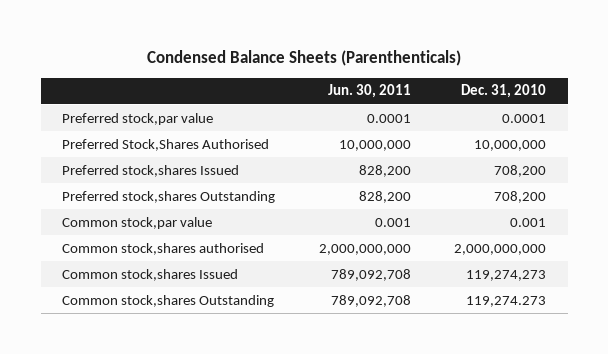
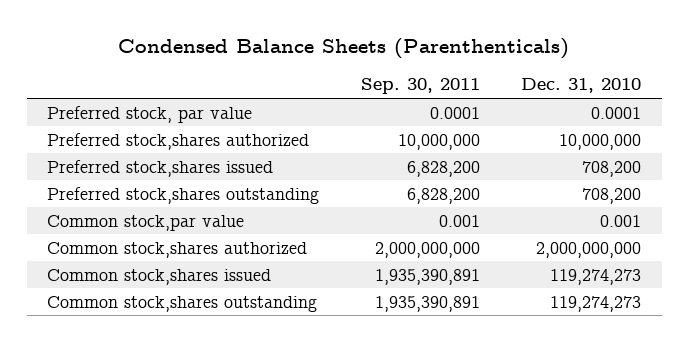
[327,84,411,99] Jun. 30, 2011 -> none
none -> [360,78,480,95] Sep. 30, 2011
[62,112,214,125] Preferred stock,par value -> [47,105,253,123] Preferred stock, par value
[62,138,270,151] Preferred Stock,Shares Authorised -> [47,132,310,150] Preferred stock,shares authorized
[62,164,240,177] Preferred stock,shares Issued -> [47,159,274,177] Preferred stock,shares issued
[62,190,276,203] Preferred stock,shares Outstanding -> [47,186,320,204] Preferred stock,shares outstanding
[62,242,265,255] Common stock,shares authorised -> [47,241,308,258] Common stock,shares authorized
[62,268,239,281] Common stock,shares Issued -> [47,268,272,285] Common stock,shares issued
[62,294,275,307] Common stock,shares Outstanding -> [47,295,318,312] Common stock,shares outstanding
[466,295,547,307] 119,274.273 -> [549,295,641,312] 119,274,273

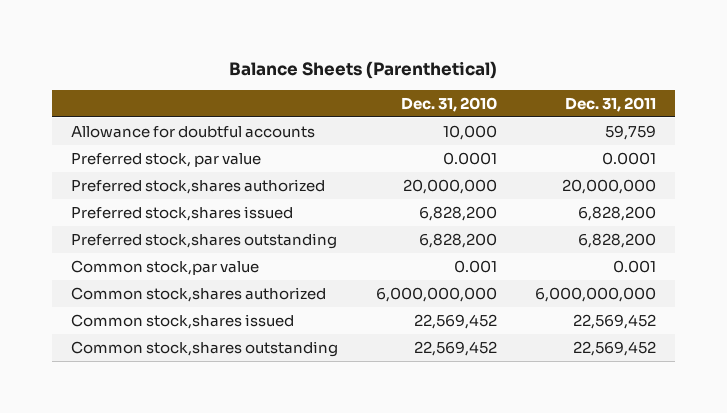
[118,38,570,60] Condensed Balance Sheets (Parenthenticals) -> [229,60,498,79] Balance Sheets (Parenthetical)
[360,78,480,95] Sep. 30, 2011 -> none
none -> [564,96,656,112] Dec. 31, 2011
none -> [70,126,315,139] Allowance for doubtful accounts
[558,133,641,150] 10,000,000 -> [402,179,497,195] 20,000,000
[581,160,641,177] 708,200 -> [418,206,497,222] 6,828,200
[581,187,641,204] 708,200 -> [418,233,497,249] 6,828,200
[535,241,641,258] 2,000,000,000 -> [375,287,497,303] 6,000,000,000
[549,268,641,285] 119,274,273 -> [413,314,497,330] 22,569,452
[549,295,641,312] 119,274,273 -> [413,341,497,357] 22,569,452

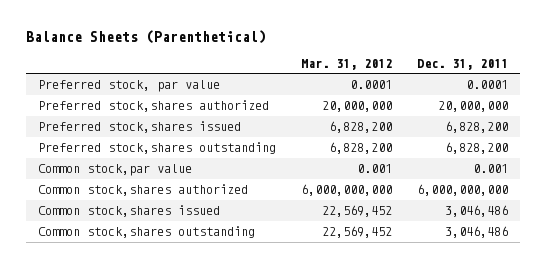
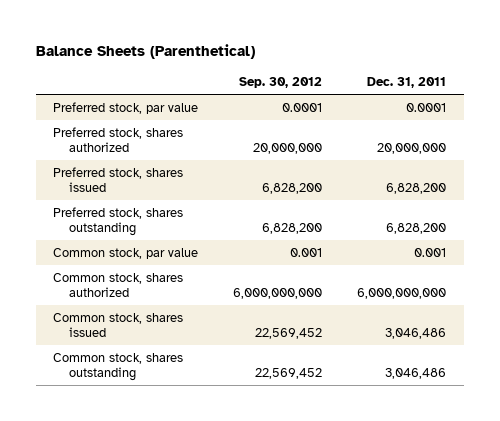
[300,58,392,70] Mar. 31, 2012 -> none
none -> [239,77,323,89] Sep. 30, 2012
[38,100,270,113] Preferred stock,shares authorized -> [53,126,184,153] Preferred stock, shares authorized
[38,121,242,134] Preferred stock,shares issued -> [53,166,184,193] Preferred stock, shares issued
[38,142,277,155] Preferred stock,shares outstanding -> [53,206,184,237] Preferred stock, shares outstanding
[38,164,193,177] Common stock,par value -> [53,247,199,259] Common stock, par value
[38,184,249,197] Common stock,shares authorized -> [53,272,184,298] Common stock, shares authorized
[38,205,221,218] Common stock,shares issued -> [53,312,184,338] Common stock, shares issued
[38,226,256,239] Common stock,shares outstanding -> [53,352,184,382] Common stock, shares outstanding

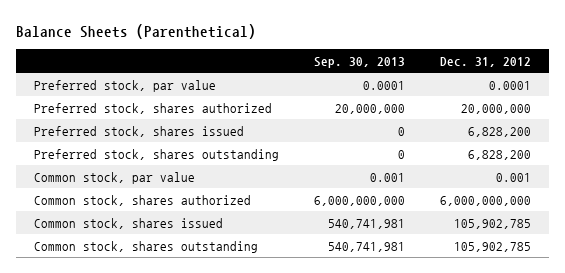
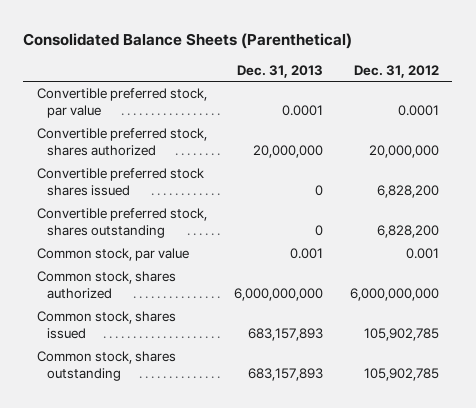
[15,23,256,39] Balance Sheets (Parenthetical) -> [23,32,353,49] Consolidated Balance Sheets (Parenthetical)
[313,56,405,68] Sep. 30, 2013 -> none
none -> [236,64,323,78] Dec. 31, 2013
[33,79,216,92] Preferred stock, par value -> [36,88,207,118] Convertible preferred stock, par value
[33,102,272,114] Preferred stock, shares authorized -> [36,128,207,156] Convertible preferred stock, shares authorized
[33,125,244,137] Preferred stock, shares issued -> [36,168,204,196] Convertible preferred stock shares issued
[33,148,279,161] Preferred stock, shares outstanding -> [36,208,207,238] Convertible preferred stock, shares outstanding

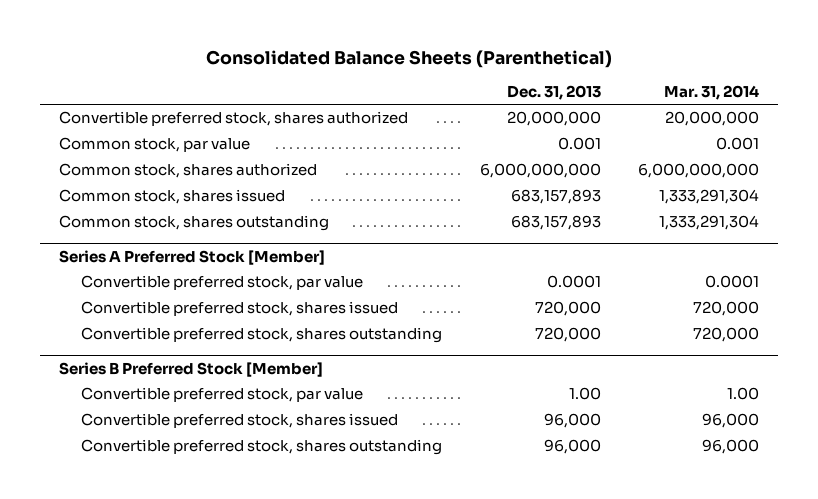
[353,64,439,78] Dec. 31, 2012 -> none
none -> [664,85,760,101] Mar. 31, 2014
[36,88,207,118] Convertible preferred stock, par value -> none
[36,168,204,196] Convertible preferred stock shares issued -> none
[36,208,207,238] Convertible preferred stock, shares outstanding -> none
none -> [58,250,325,266] Series A Preferred Stock [Member]
none -> [81,275,364,291] Convertible preferred stock, par value
none -> [81,301,399,317] Convertible preferred stock, shares issued
none -> [81,327,443,344] Convertible preferred stock, shares outstanding
none -> [58,362,323,378] Series B Preferred Stock [Member]
none -> [81,387,364,403] Convertible preferred stock, par value
none -> [81,413,399,429] Convertible preferred stock, shares issued
none -> [81,439,443,456] Convertible preferred stock, shares outstanding

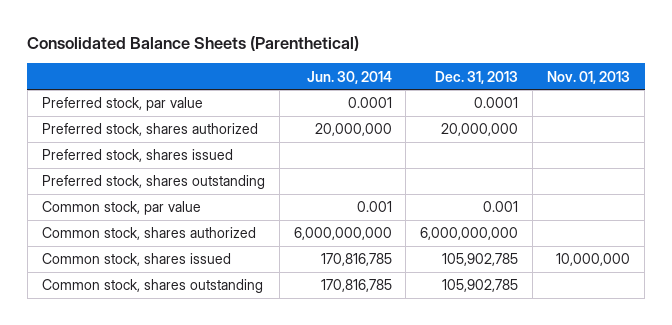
[664,85,760,101] Mar. 31, 2014 -> none
none -> [306,70,392,84] Jun. 30, 2014
none -> [547,70,631,84] Nov. 01, 2013
none -> [41,97,203,112] Preferred stock, par value
[58,111,408,127] Convertible preferred stock, shares authorized -> [41,123,258,137] Preferred stock, shares authorized
none -> [41,149,233,163] Preferred stock, shares issued
none -> [41,175,265,190] Preferred stock, shares outstanding
[58,250,325,266] Series A Preferred Stock [Member] -> none
[81,275,364,291] Convertible preferred stock, par value -> none
[81,301,399,317] Convertible preferred stock, shares issued -> none
[81,327,443,344] Convertible preferred stock, shares outstanding -> none
[58,362,323,378] Series B Preferred Stock [Member] -> none
[81,387,364,403] Convertible preferred stock, par value -> none
[81,413,399,429] Convertible preferred stock, shares issued -> none
[81,439,443,456] Convertible preferred stock, shares outstanding -> none
[510,189,601,205] 683,157,893 -> [442,253,519,267] 105,902,785
[510,215,601,231] 683,157,893 -> [442,279,519,293] 105,902,785

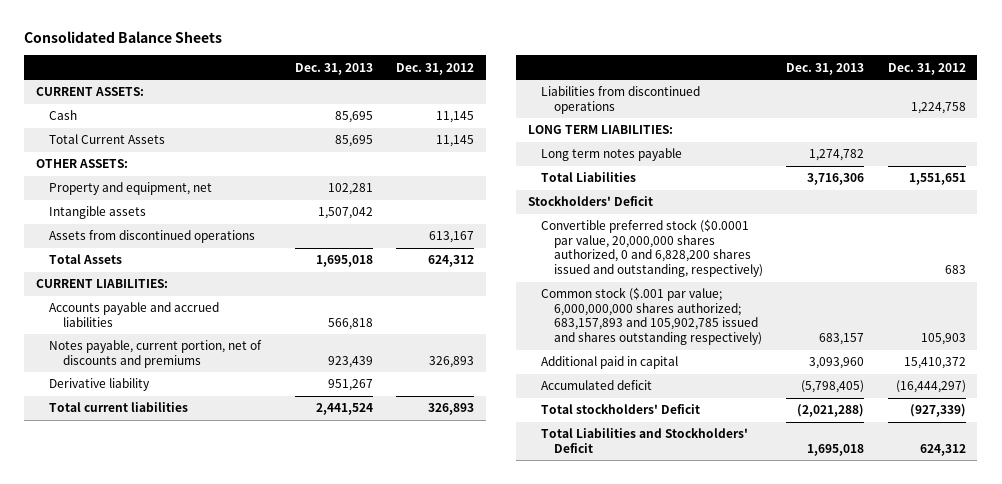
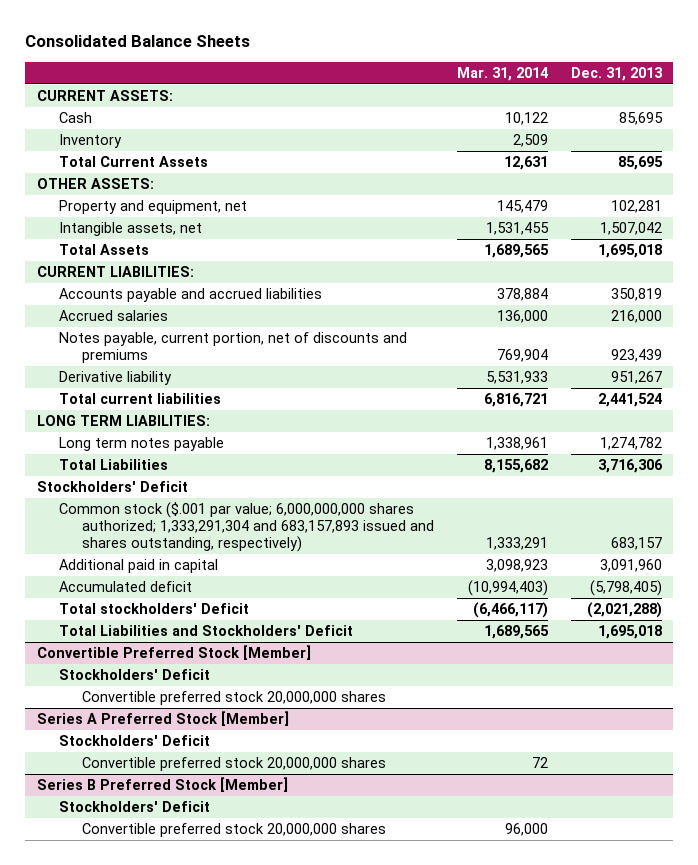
[395,62,474,75] Dec. 31, 2012 -> none
none -> [456,66,548,81] Mar. 31, 2014
none -> [59,134,123,149] Inventory
[49,230,256,244] Assets from discontinued operations -> none
[49,206,147,220] Intangible assets -> [59,222,203,237] Intangible assets, net
[327,317,373,330] 566,818 -> [610,288,662,302] 350,819
none -> [59,310,169,322] Accrued salaries
[540,86,700,114] Liabilities from discontinued operations -> none
[540,219,764,278] Convertible preferred stock ($0.0001 par value, 20,000,000 shares authorized, 0 and 6,828,200 shares issued and outstanding, respectively) -> none
[540,287,763,346] Common stock ($.001 par value; 6,000,000,000 shares authorized; 683,157,893 and 105,902,785 issued and shares outstanding respectively) -> [59,502,434,553] Common stock ($.001 par value; 6,000,000,000 shares authorized; 1,333,291,304 and 683,157,893 issued and shares outstanding, respectively)
[809,357,865,370] 3,093,960 -> [599,559,662,573] 3,091,960
none -> [36,645,311,661] Convertible Preferred Stock [Member]
none -> [59,669,211,681] Stockholders' Deficit
none -> [81,691,386,706] Convertible preferred stock 20,000,000 shares
none -> [36,711,289,727] Series A Preferred Stock [Member]
none -> [59,735,211,747] Stockholders' Deficit
none -> [81,757,386,772] Convertible preferred stock 20,000,000 shares
none -> [36,777,288,793] Series B Preferred Stock [Member]
none -> [59,801,211,813] Stockholders' Deficit
none -> [81,823,386,838] Convertible preferred stock 20,000,000 shares

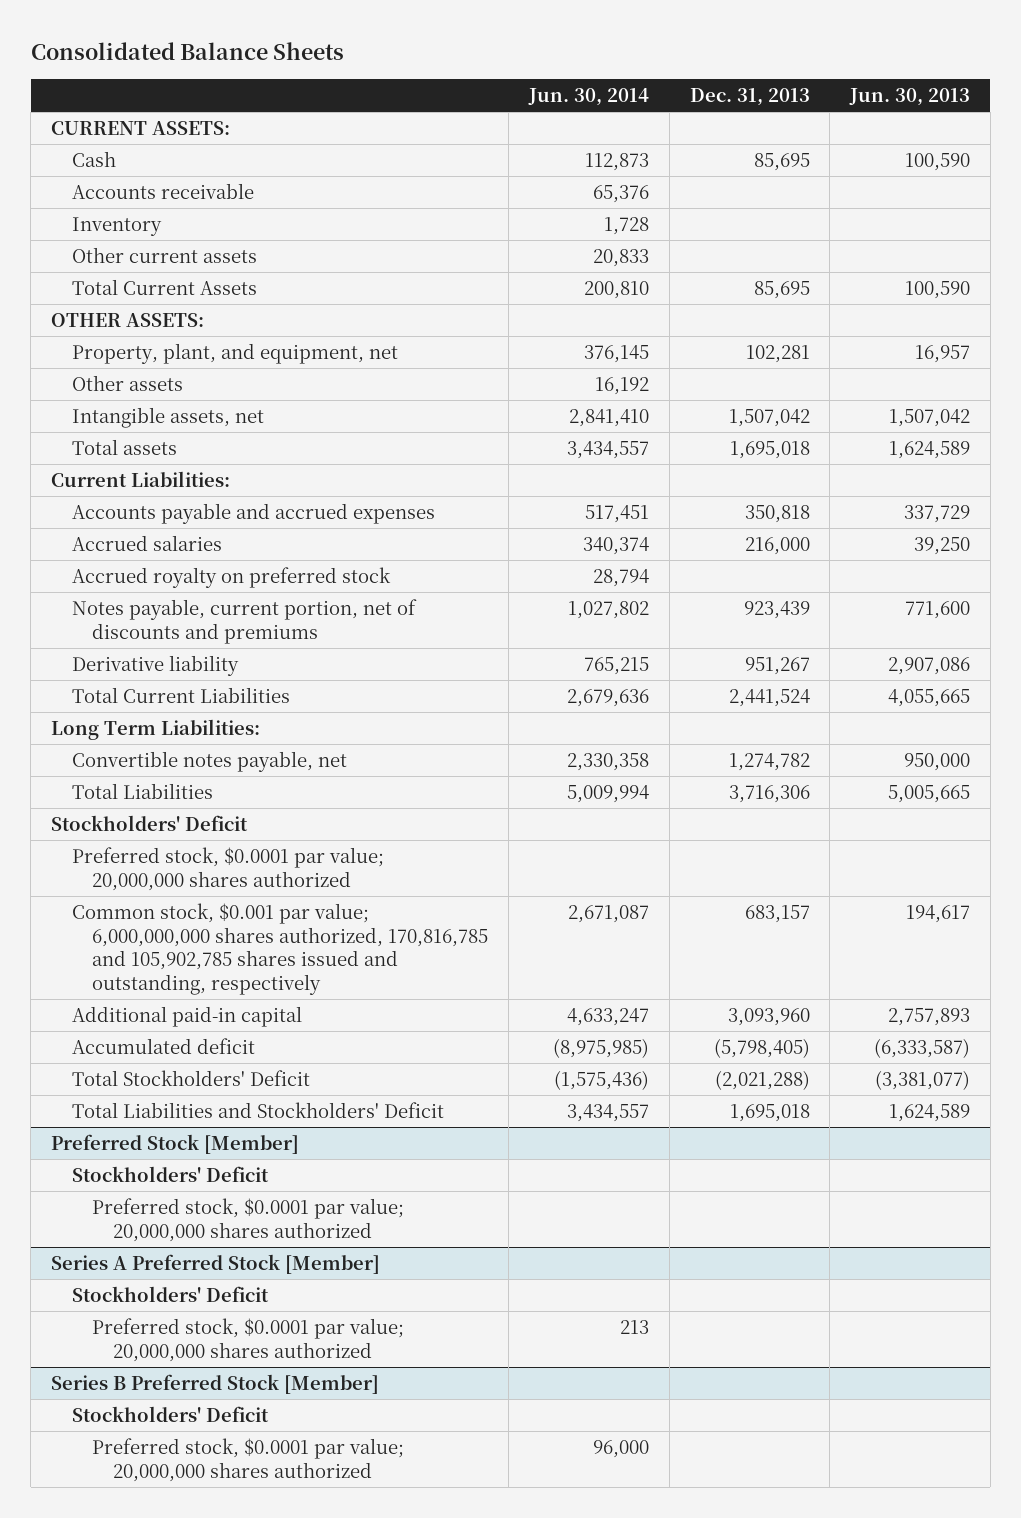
[456,66,548,81] Mar. 31, 2014 -> none
none -> [528,87,650,106] Jun. 30, 2014
none -> [849,87,971,106] Jun. 30, 2013
none -> [71,183,254,200] Accounts receivable
none -> [71,247,257,264] Other current assets
[59,200,248,215] Property and equipment, net -> [71,343,398,365] Property, plant, and equipment, net
none -> [71,375,183,392] Other assets
[59,244,150,256] Total Assets -> [71,439,177,456] Total assets
[36,266,194,278] CURRENT LIABILITIES: -> [51,471,231,488] Current Liabilities:
[59,288,323,303] Accounts payable and accrued liabilities -> [71,503,435,525] Accounts payable and accrued expenses
[610,288,662,302] 350,819 -> [744,505,810,524] 350,818
none -> [71,567,391,589] Accrued royalty on preferred stock
[59,393,222,405] Total current liabilities -> [71,687,290,704] Total Current Liabilities
[36,415,210,427] LONG TERM LIABILITIES: -> [51,719,261,741] Long Term Liabilities:
[59,437,225,452] Long term notes payable -> [71,751,347,773] Convertible notes payable, net
none -> [71,847,384,891] Preferred stock, $0.0001 par value; 20,000,000 shares authorized
[59,502,434,553] Common stock ($.001 par value; 6,000,000,000 shares authorized; 1,333,291,304 and 683,157,893 issued and shares outstanding, respectively) -> [71,903,489,995] Common stock, $0.001 par value; 6,000,000,000 shares authorized, 170,816,785 and 105,902,785 shares issued and outstanding, respectively
[59,559,219,574] Additional paid in capital -> [71,1006,302,1028] Additional paid-in capital
[599,559,662,573] 3,091,960 -> [727,1008,810,1027] 3,093,960
[59,603,250,615] Total stockholders' Deficit -> [71,1070,310,1087] Total Stockholders' Deficit
[36,645,311,661] Convertible Preferred Stock [Member] -> [51,1134,300,1155] Preferred Stock [Member]
[81,691,386,706] Convertible preferred stock 20,000,000 shares -> [92,1198,405,1242] Preferred stock, $0.0001 par value; 20,000,000 shares authorized
[81,757,386,772] Convertible preferred stock 20,000,000 shares -> [92,1318,405,1362] Preferred stock, $0.0001 par value; 20,000,000 shares authorized
[81,823,386,838] Convertible preferred stock 20,000,000 shares -> [92,1438,405,1482] Preferred stock, $0.0001 par value; 20,000,000 shares authorized

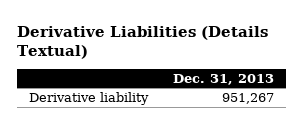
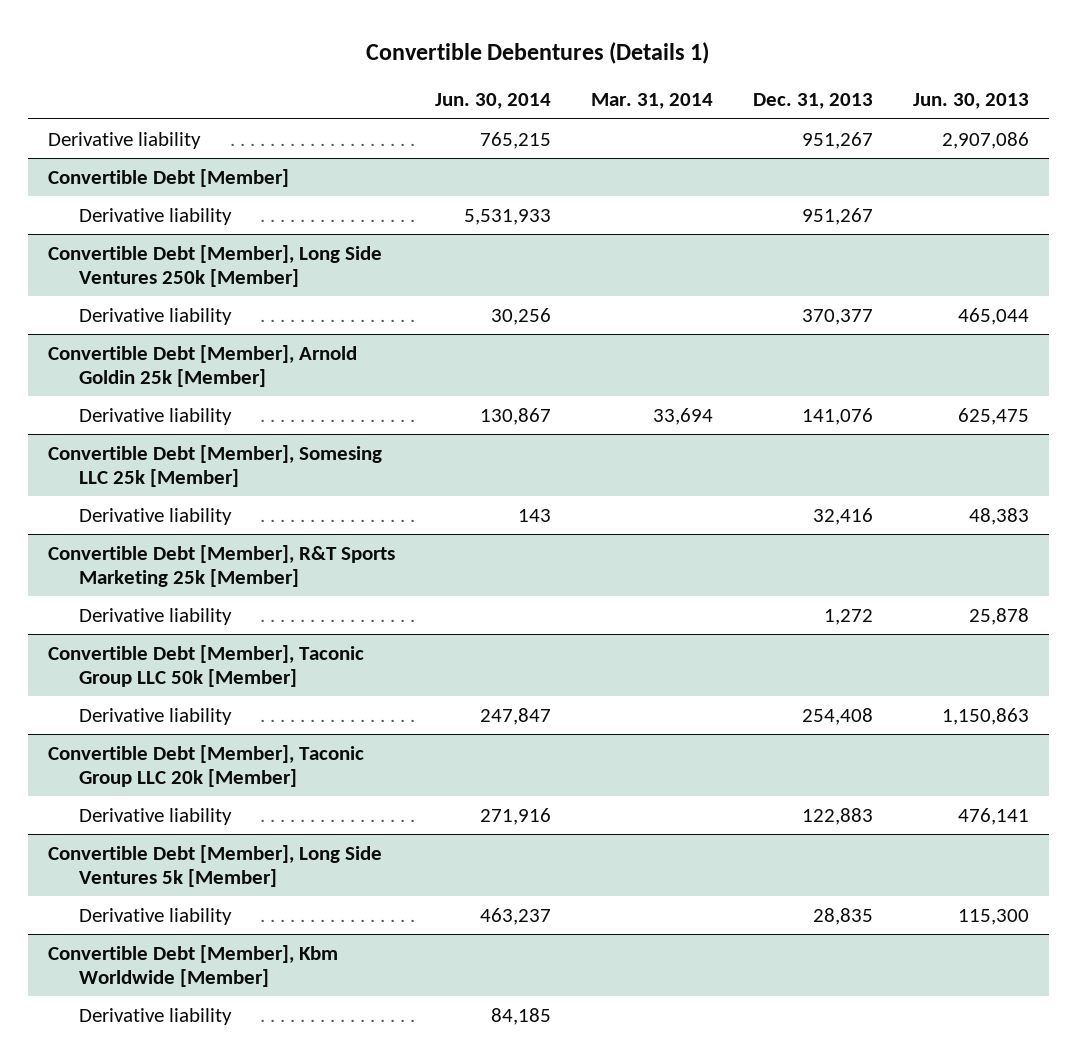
[17,25,269,60] Derivative Liabilities (Details Textual) -> [366,42,710,65] Convertible Debentures (Details 1)
none -> [434,93,551,110] Jun. 30, 2014
none -> [590,93,713,110] Mar. 31, 2014
none -> [912,93,1029,110] Jun. 30, 2013
none -> [47,168,289,187] Convertible Debt [Member]
none -> [79,207,233,225] Derivative liability
none -> [47,244,382,288] Convertible Debt [Member], Long Side Ventures 250k [Member]
none -> [79,307,233,325] Derivative liability
none -> [47,344,357,388] Convertible Debt [Member], Arnold Goldin 25k [Member]
none -> [79,407,233,425] Derivative liability
none -> [47,444,382,488] Convertible Debt [Member], Somesing LLC 25k [Member]
none -> [79,507,233,525] Derivative liability
none -> [47,544,395,588] Convertible Debt [Member], R&T Sports Marketing 25k [Member]
none -> [79,607,233,625] Derivative liability
none -> [47,644,364,688] Convertible Debt [Member], Taconic Group LLC 50k [Member]
none -> [79,707,233,725] Derivative liability
none -> [47,744,364,788] Convertible Debt [Member], Taconic Group LLC 20k [Member]
none -> [79,807,233,825] Derivative liability
none -> [47,844,382,888] Convertible Debt [Member], Long Side Ventures 5k [Member]
none -> [79,907,233,925] Derivative liability
none -> [47,944,338,988] Convertible Debt [Member], Kbm Worldwide [Member]
none -> [79,1007,233,1025] Derivative liability

